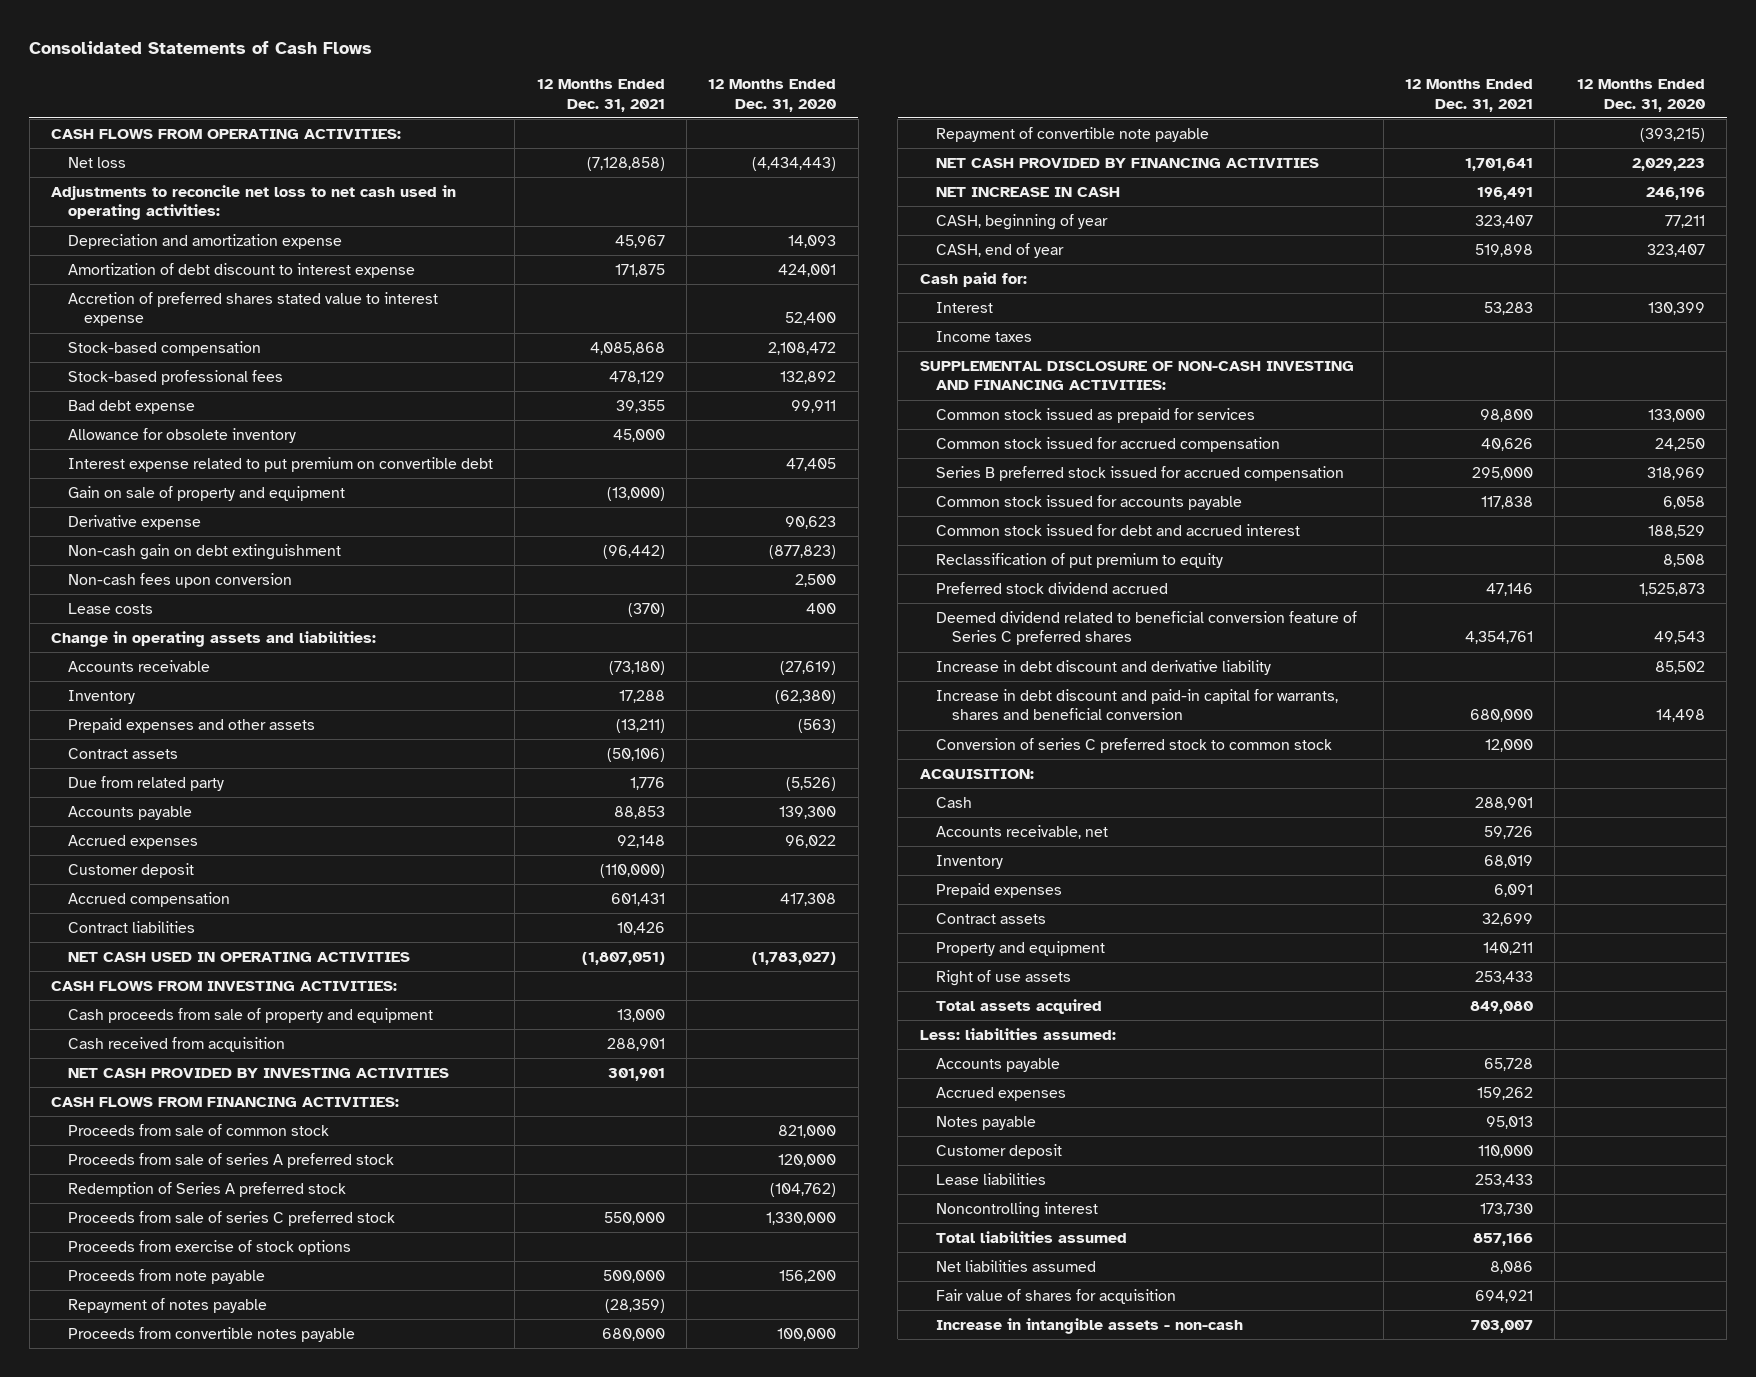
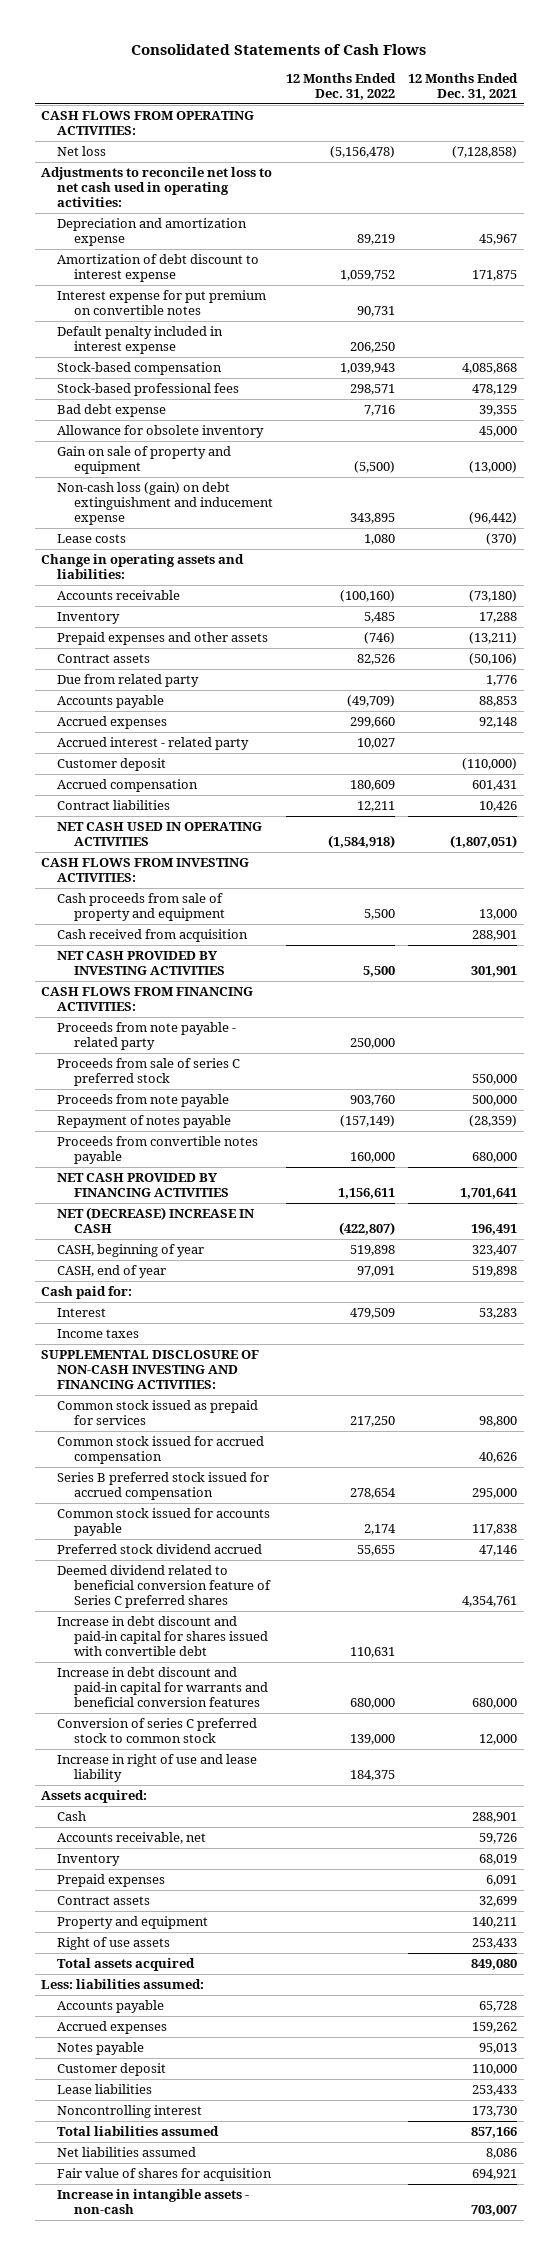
[708,79,837,112] 12 Months Ended Dec. 31, 2020 -> none
none -> [285,72,396,100] 12 Months Ended Dec. 31, 2022
[67,291,438,327] Accretion of preferred shares stated value to interest expense -> none
none -> [57,290,267,316] Interest expense for put premium on convertible notes
none -> [57,326,224,355] Default penalty included in interest expense
[67,456,493,472] Interest expense related to put premium on convertible debt -> none
[67,514,201,530] Derivative expense -> none
[67,572,292,588] Non-cash fees upon conversion -> none
[67,543,341,560] Non-cash gain on debt extinguishment -> [57,482,273,526] Non-cash loss (gain) on debt extinguishment and inducement expense
none -> [57,737,250,751] Accrued interest - related party
[67,1123,329,1136] Proceeds from sale of common stock -> none
[67,1152,394,1168] Proceeds from sale of series A preferred stock -> none
[67,1181,346,1197] Redemption of Series A preferred stock -> none
none -> [57,1022,237,1051] Proceeds from note payable - related party
[67,1239,351,1255] Proceeds from exercise of stock options -> none
[936,126,1210,142] Repayment of convertible note payable -> none
[936,186,1121,197] NET INCREASE IN CASH -> [57,1207,256,1234] NET (DECREASE) INCREASE IN CASH
[936,523,1301,536] Common stock issued for debt and accrued interest -> none
[936,552,1224,568] Reclassification of put premium to equity -> none
[936,659,1272,675] Increase in debt discount and derivative liability -> none
none -> [57,1616,268,1657] Increase in debt discount and paid-in capital for shares issued with convertible debt
[936,688,1339,721] Increase in debt discount and paid-in capital for warrants, shares and beneficial conversion -> [57,1667,268,1708] Increase in debt discount and paid-in capital for warrants and beneficial conversion features
[919,768,1034,780] ACQUISITION: -> none
none -> [57,1754,258,1783] Increase in right of use and lease liability
none -> [41,1790,148,1804] Assets acquired:

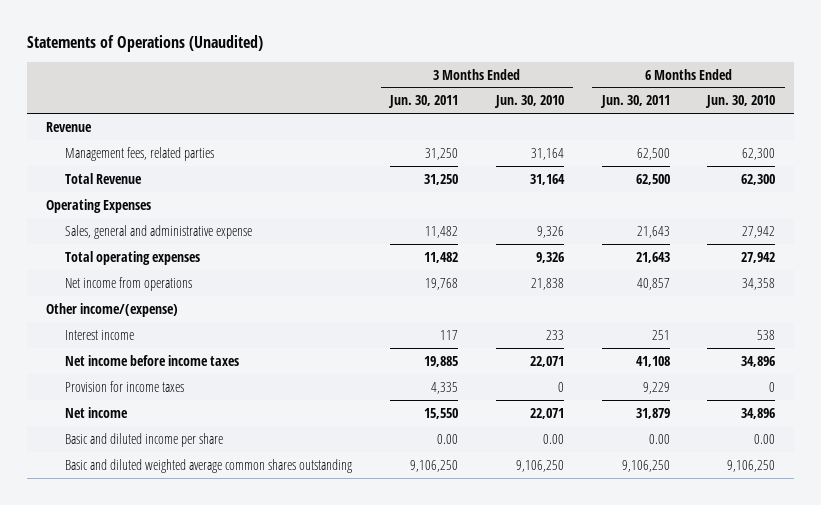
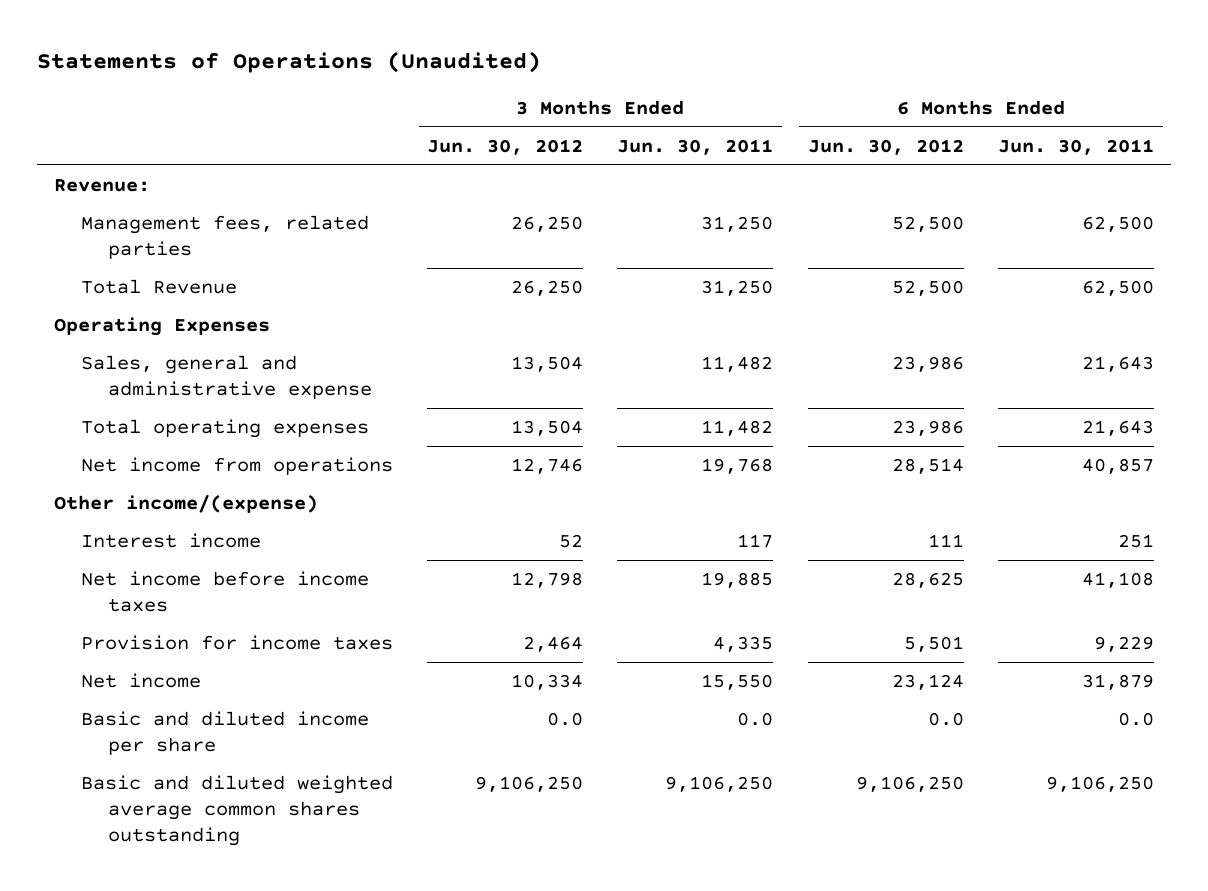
[493,95,564,109] Jun. 30, 2010 -> none
[705,95,776,109] Jun. 30, 2010 -> none
none -> [427,138,584,155] Jun. 30, 2012
none -> [807,138,964,155] Jun. 30, 2012
[45,121,92,132] Revenue -> [53,179,150,193] Revenue:
[437,433,459,444] 0.00 -> [737,712,774,727] 0.0
[648,433,670,444] 0.00 -> [1118,712,1155,727] 0.0

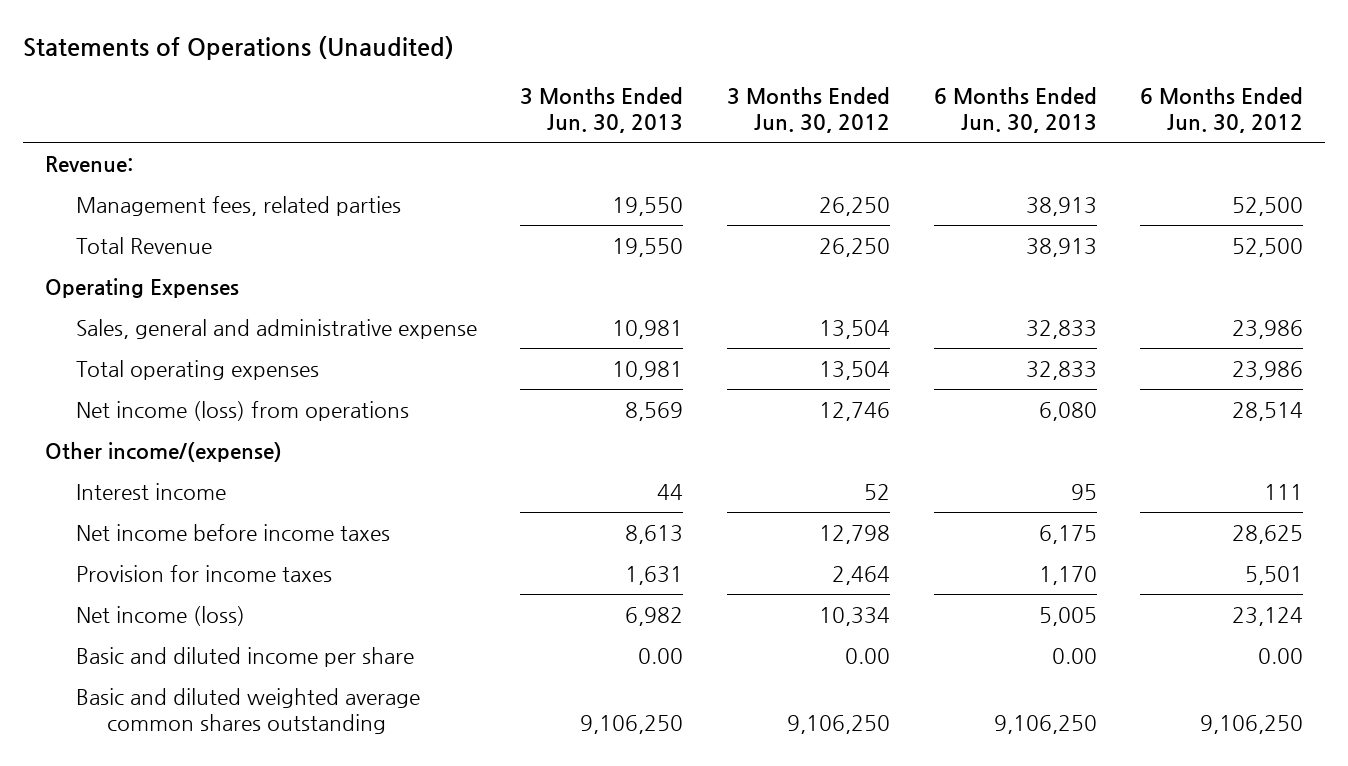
[617,138,774,155] Jun. 30, 2011 -> none
[998,138,1155,155] Jun. 30, 2011 -> none
none -> [520,86,684,134] 3 Months Ended Jun. 30, 2013
none -> [933,86,1097,134] 6 Months Ended Jun. 30, 2013
[80,457,393,476] Net income from operations -> [75,400,409,421] Net income (loss) from operations
[80,673,201,689] Net income -> [75,605,245,626] Net income (loss)
[547,712,584,727] 0.0 -> [845,647,891,664] 0.00
[927,712,964,727] 0.0 -> [1258,647,1304,664] 0.00

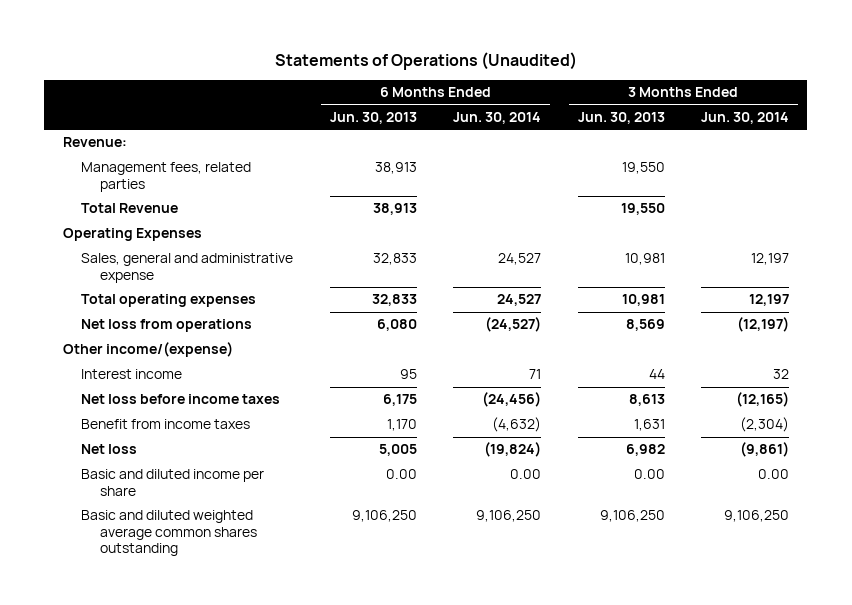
[727,86,891,134] 3 Months Ended Jun. 30, 2012 -> none
[1140,86,1304,134] 6 Months Ended Jun. 30, 2012 -> none
none -> [453,112,542,125] Jun. 30, 2014
none -> [701,112,790,125] Jun. 30, 2014
[75,400,409,421] Net income (loss) from operations -> [81,319,253,333] Net loss from operations
[75,523,390,541] Net income before income taxes -> [81,394,281,405] Net loss before income taxes
[75,564,332,582] Provision for income taxes -> [81,419,251,430] Benefit from income taxes
[75,605,245,626] Net income (loss) -> [81,444,138,455] Net loss

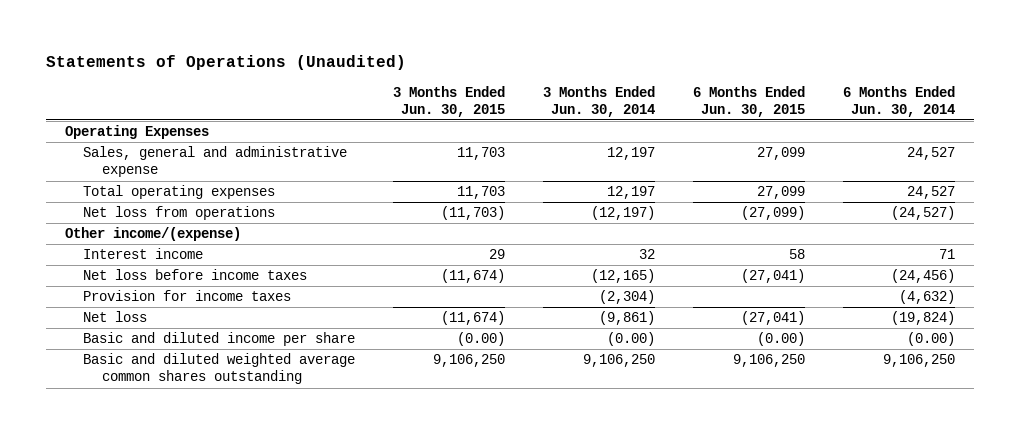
[329,112,417,125] Jun. 30, 2013 -> none
[577,112,665,125] Jun. 30, 2013 -> none
none -> [393,85,506,117] 3 Months Ended Jun. 30, 2015
none -> [692,85,805,117] 6 Months Ended Jun. 30, 2015
[62,137,127,148] Revenue: -> none
[81,162,252,192] Management fees, related parties -> none
[81,203,179,214] Total Revenue -> none
[81,419,251,430] Benefit from income taxes -> [83,290,292,302] Provision for income taxes
[510,469,542,480] 0.00 -> [906,332,955,347] (0.00)
[758,469,790,480] 0.00 -> [607,332,656,347] (0.00)

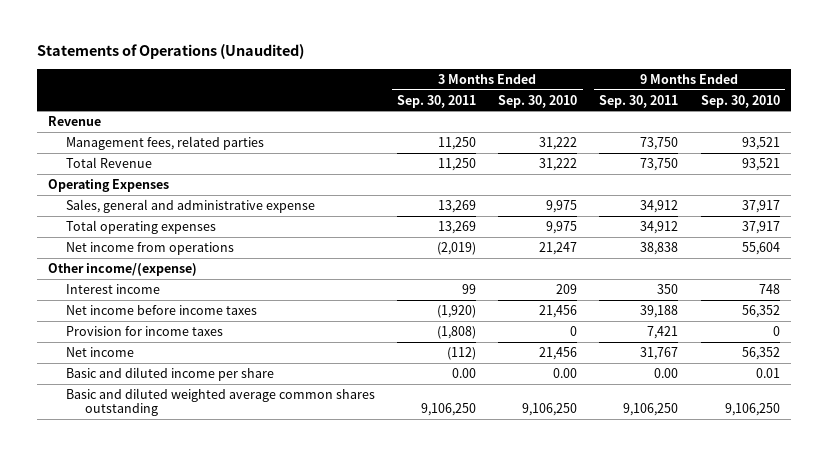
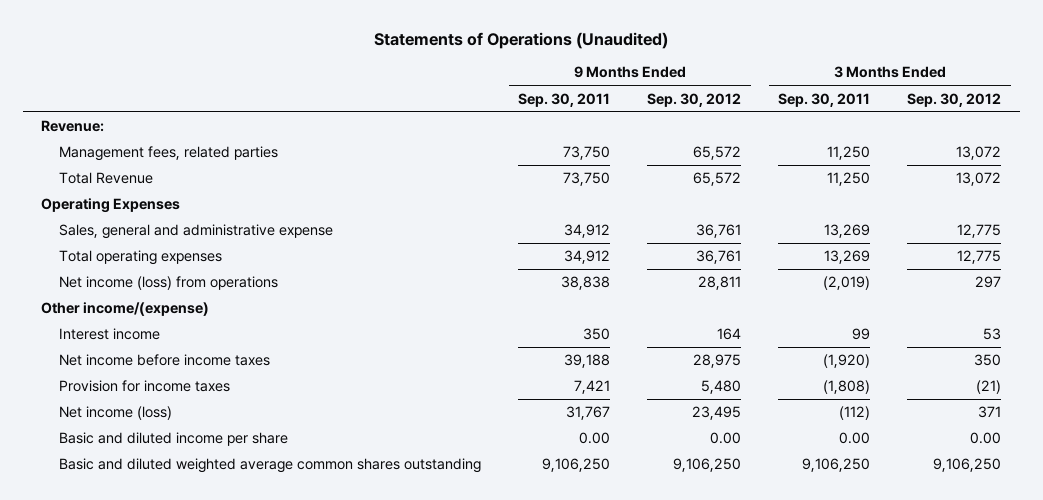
[498,94,578,108] Sep. 30, 2010 -> none
[700,94,780,108] Sep. 30, 2010 -> none
none -> [647,92,742,107] Sep. 30, 2012
none -> [907,92,1002,107] Sep. 30, 2012
[47,116,101,127] Revenue -> [41,120,105,133] Revenue:
[66,242,235,256] Net income from operations -> [59,276,279,291] Net income (loss) from operations
[66,347,135,358] Net income -> [59,406,173,421] Net income (loss)

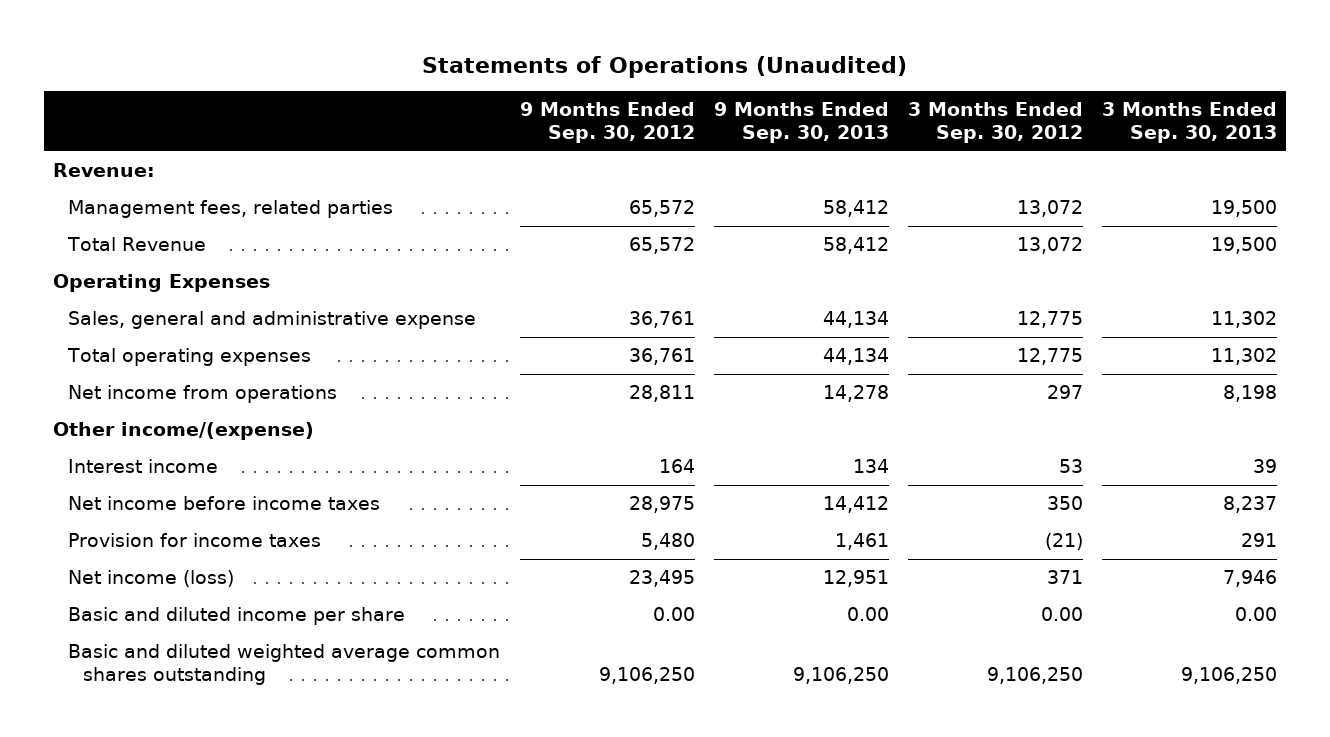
[518,92,611,107] Sep. 30, 2011 -> none
[778,92,871,107] Sep. 30, 2011 -> none
none -> [713,102,889,144] 9 Months Ended Sep. 30, 2013
none -> [1101,102,1277,144] 3 Months Ended Sep. 30, 2013
[59,276,279,291] Net income (loss) from operations -> [68,385,338,404] Net income from operations

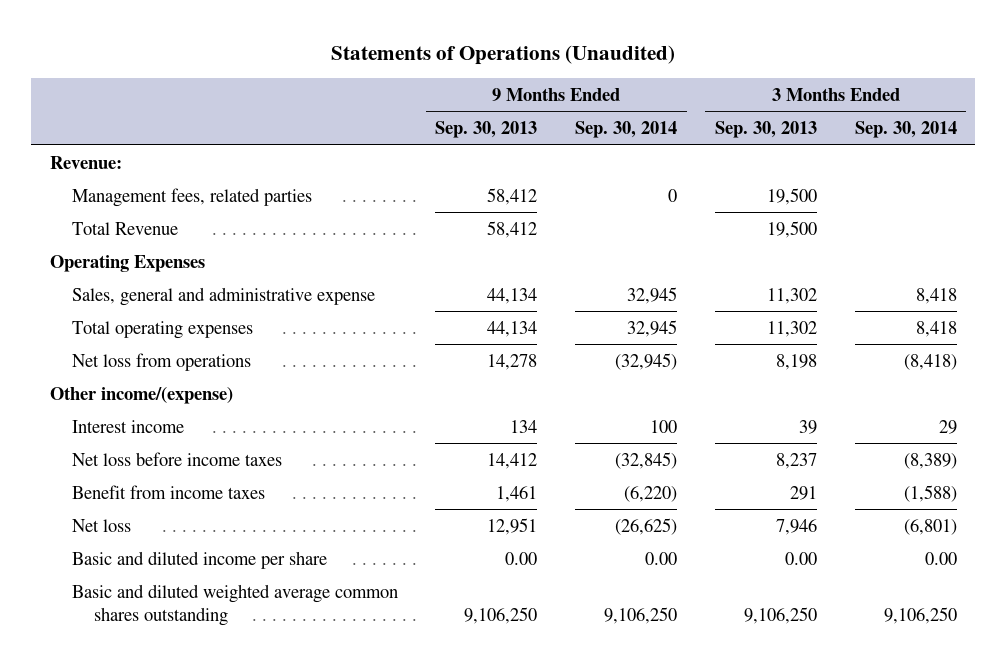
[519,102,695,144] 9 Months Ended Sep. 30, 2012 -> none
[907,102,1083,144] 3 Months Ended Sep. 30, 2012 -> none
none -> [575,121,678,139] Sep. 30, 2014
none -> [854,121,957,139] Sep. 30, 2014
[68,385,338,404] Net income from operations -> [71,352,251,371] Net loss from operations
[68,496,381,511] Net income before income taxes -> [71,451,282,466] Net loss before income taxes
[68,533,322,548] Provision for income taxes -> [71,484,265,499] Benefit from income taxes
[68,570,235,588] Net income (loss) -> [71,518,131,532] Net loss

